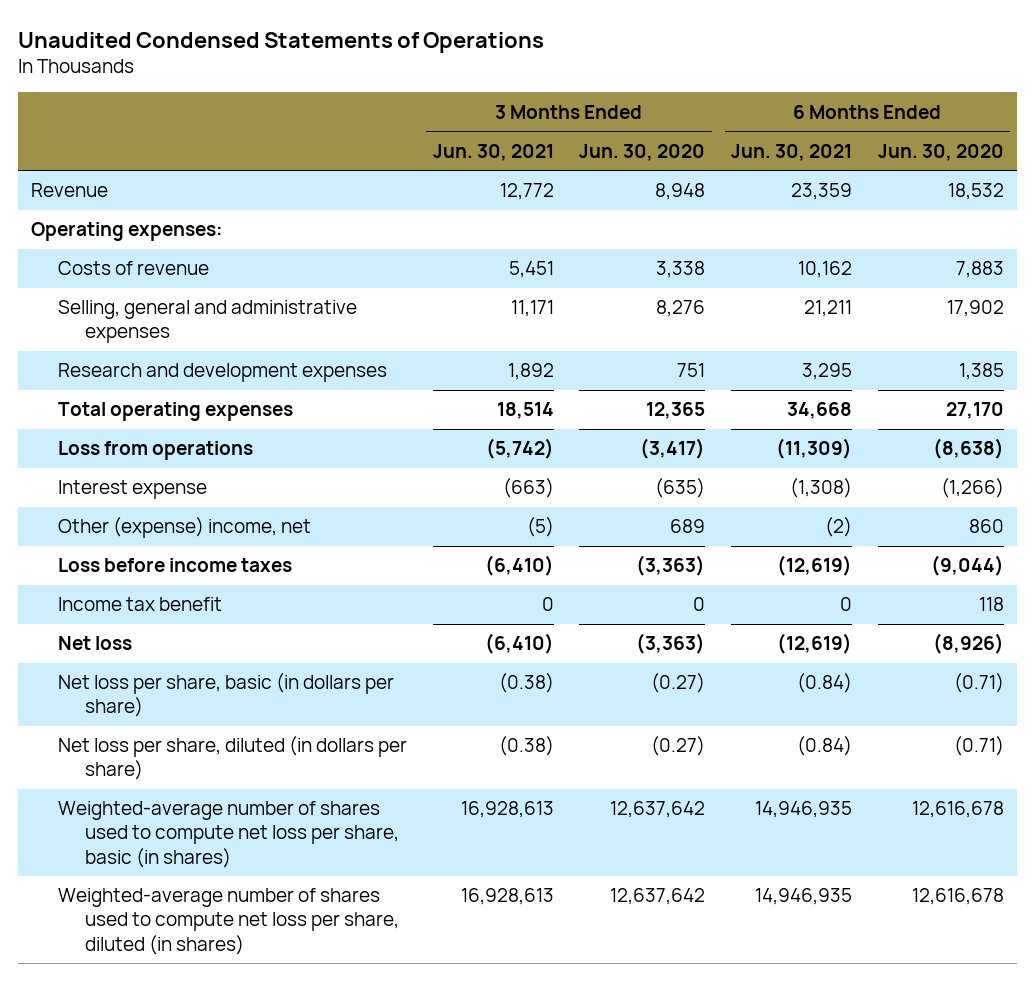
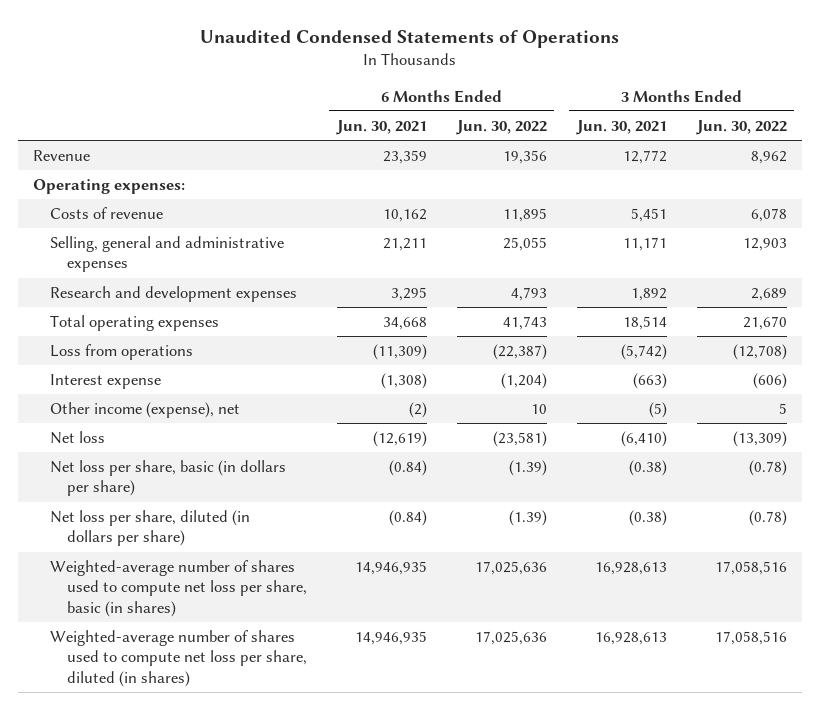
[579,143,706,161] Jun. 30, 2020 -> none
[877,143,1004,161] Jun. 30, 2020 -> none
none -> [455,120,547,136] Jun. 30, 2022
none -> [695,120,787,136] Jun. 30, 2022
[57,558,292,573] Loss before income taxes -> none
[57,597,222,612] Income tax benefit -> none
[57,517,311,539] Other (expense) income, net -> [49,402,240,419] Other income (expense), net

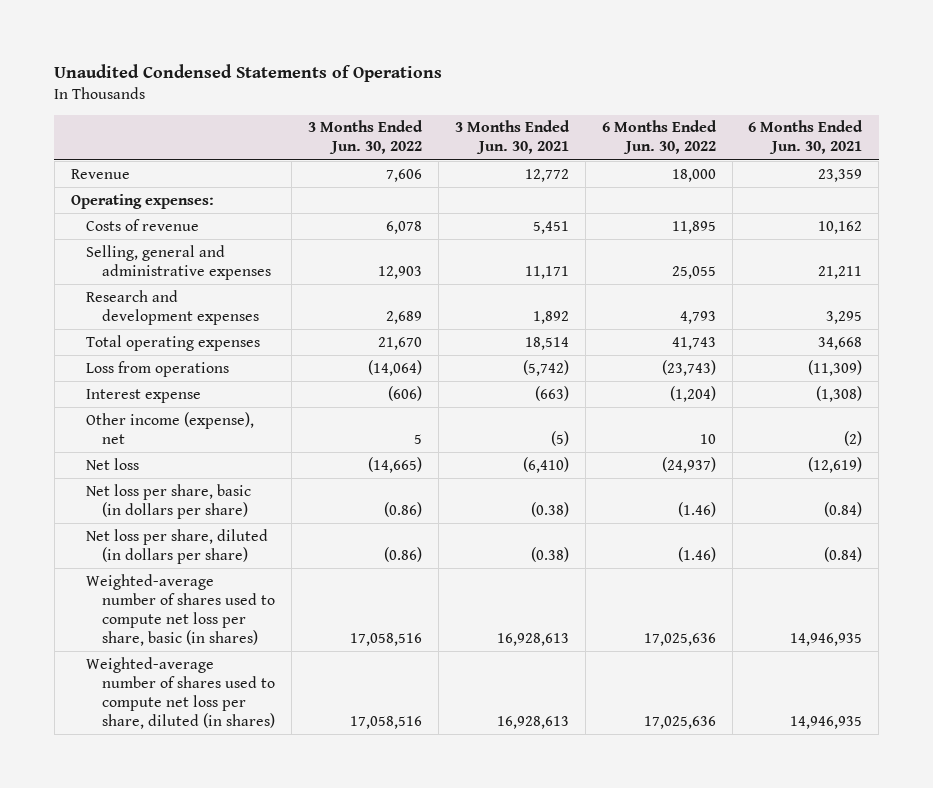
[502,150,547,165] 19,356 -> [671,168,716,182] 18,000
[750,151,787,165] 8,962 -> [385,168,422,182] 7,606
[492,344,547,361] (22,387) -> [661,359,716,376] (23,743)
[732,344,787,361] (12,708) -> [367,359,422,376] (14,064)
[492,431,547,448] (23,581) -> [661,456,716,473] (24,937)
[732,431,787,448] (13,309) -> [367,456,422,473] (14,665)
[508,460,547,477] (1.39) -> [677,501,716,517] (1.46)
[748,460,787,477] (0.78) -> [383,501,422,517] (0.86)
[508,510,547,527] (1.39) -> [677,546,716,562] (1.46)
[748,510,787,527] (0.78) -> [383,546,422,562] (0.86)

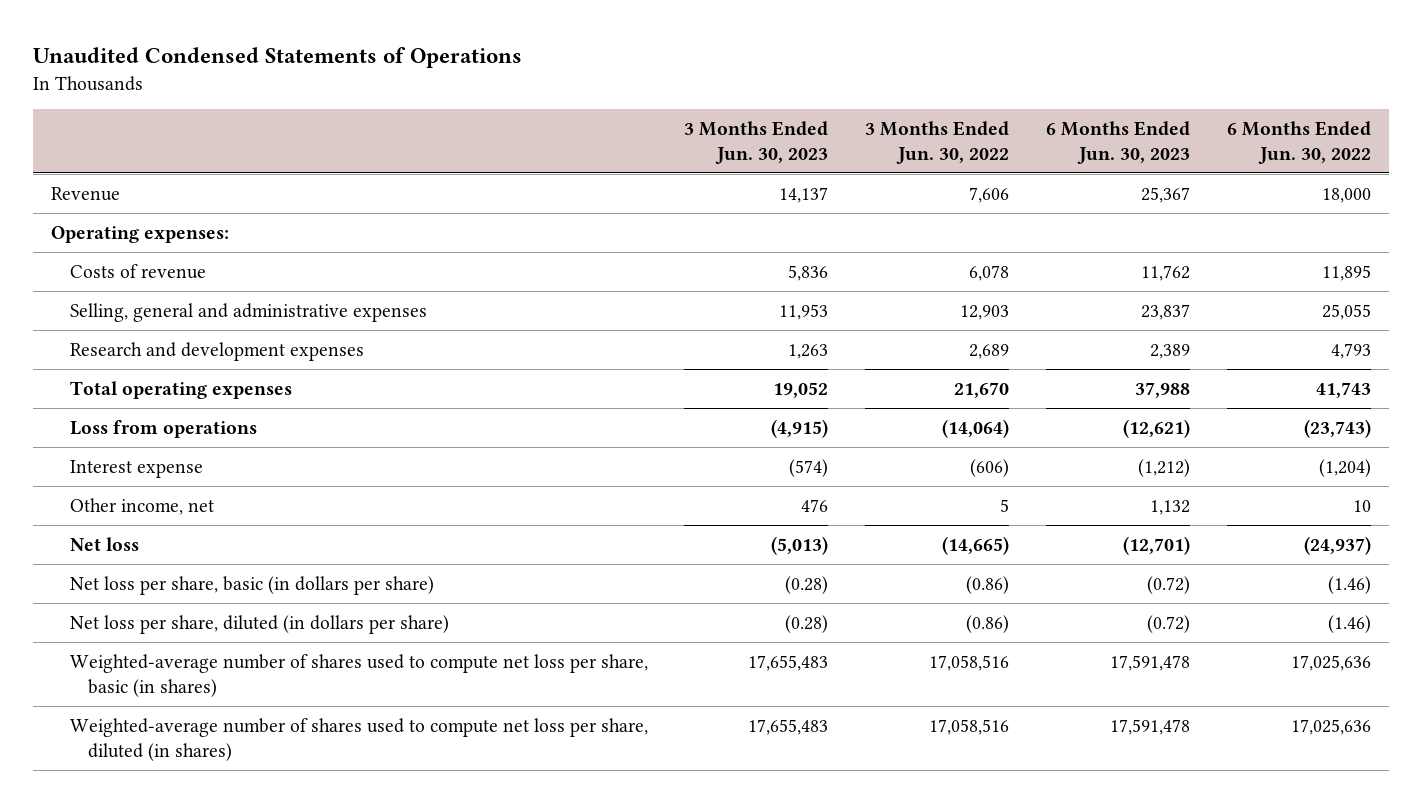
[454,120,570,155] 3 Months Ended Jun. 30, 2021 -> none
[748,120,864,155] 6 Months Ended Jun. 30, 2021 -> none
none -> [684,121,829,164] 3 Months Ended Jun. 30, 2023
none -> [1046,121,1191,164] 6 Months Ended Jun. 30, 2023
[86,411,255,444] Other income (expense), net -> [69,497,214,515] Other income, net

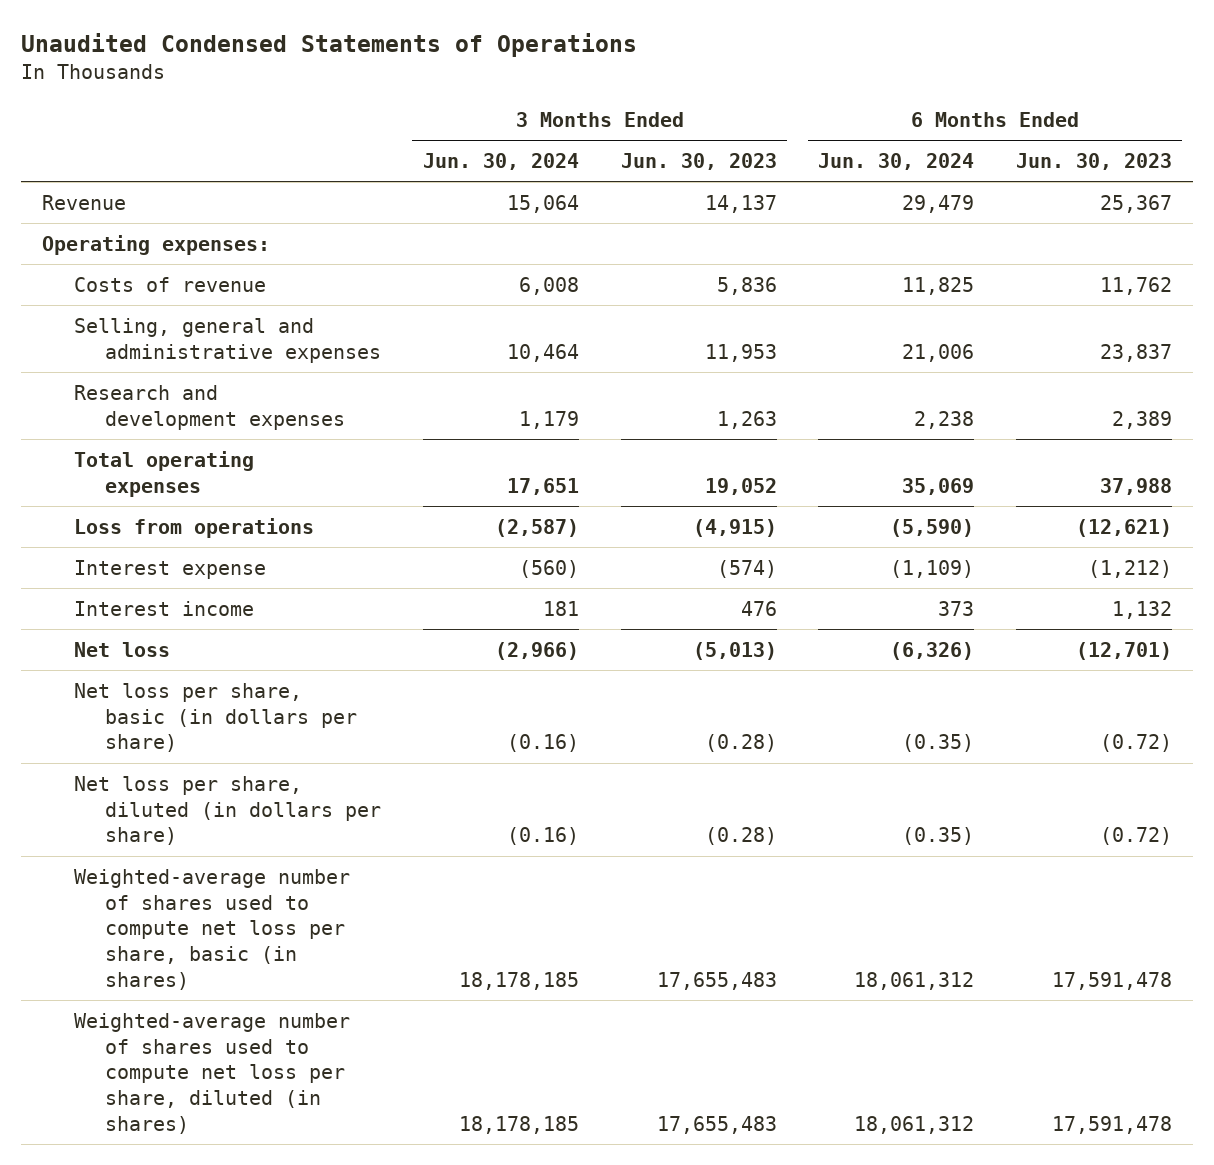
[865,121,1010,164] 3 Months Ended Jun. 30, 2022 -> none
[1226,121,1371,164] 6 Months Ended Jun. 30, 2022 -> none
none -> [422,153,579,171] Jun. 30, 2024
none -> [818,153,975,171] Jun. 30, 2024
[69,497,214,515] Other income, net -> [73,600,254,616] Interest income

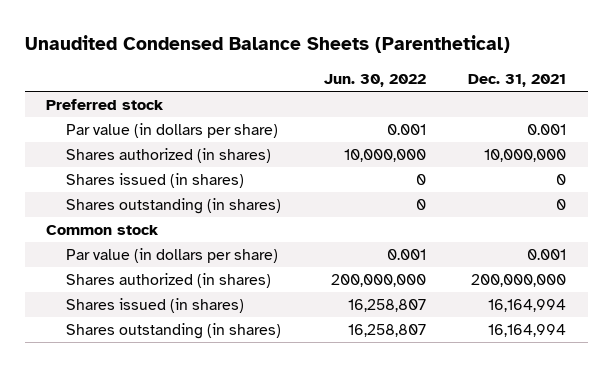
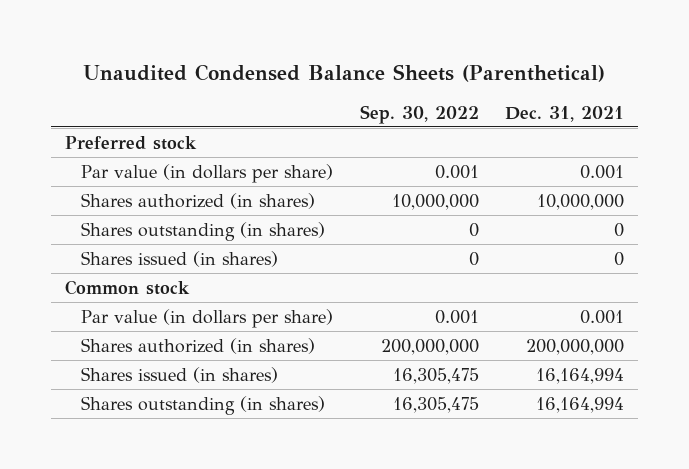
[323,74,426,88] Jun. 30, 2022 -> none
none -> [359,104,479,124] Sep. 30, 2022
[66,173,245,189] Shares issued (in shares) -> [80,250,278,267] Shares issued (in shares)

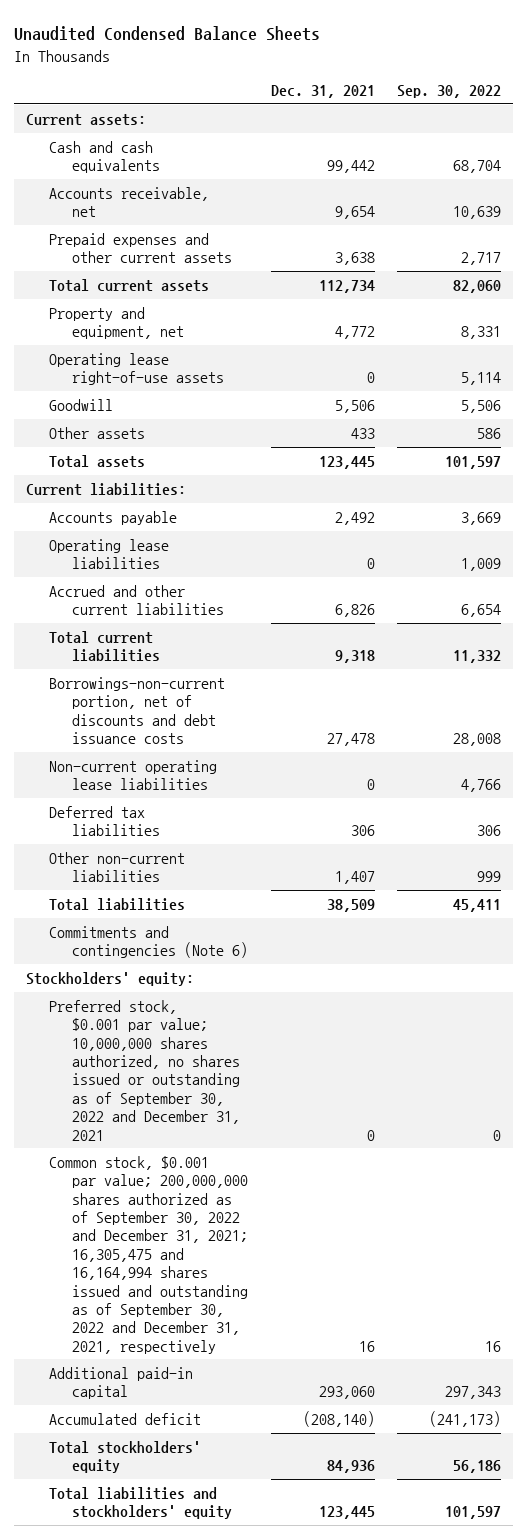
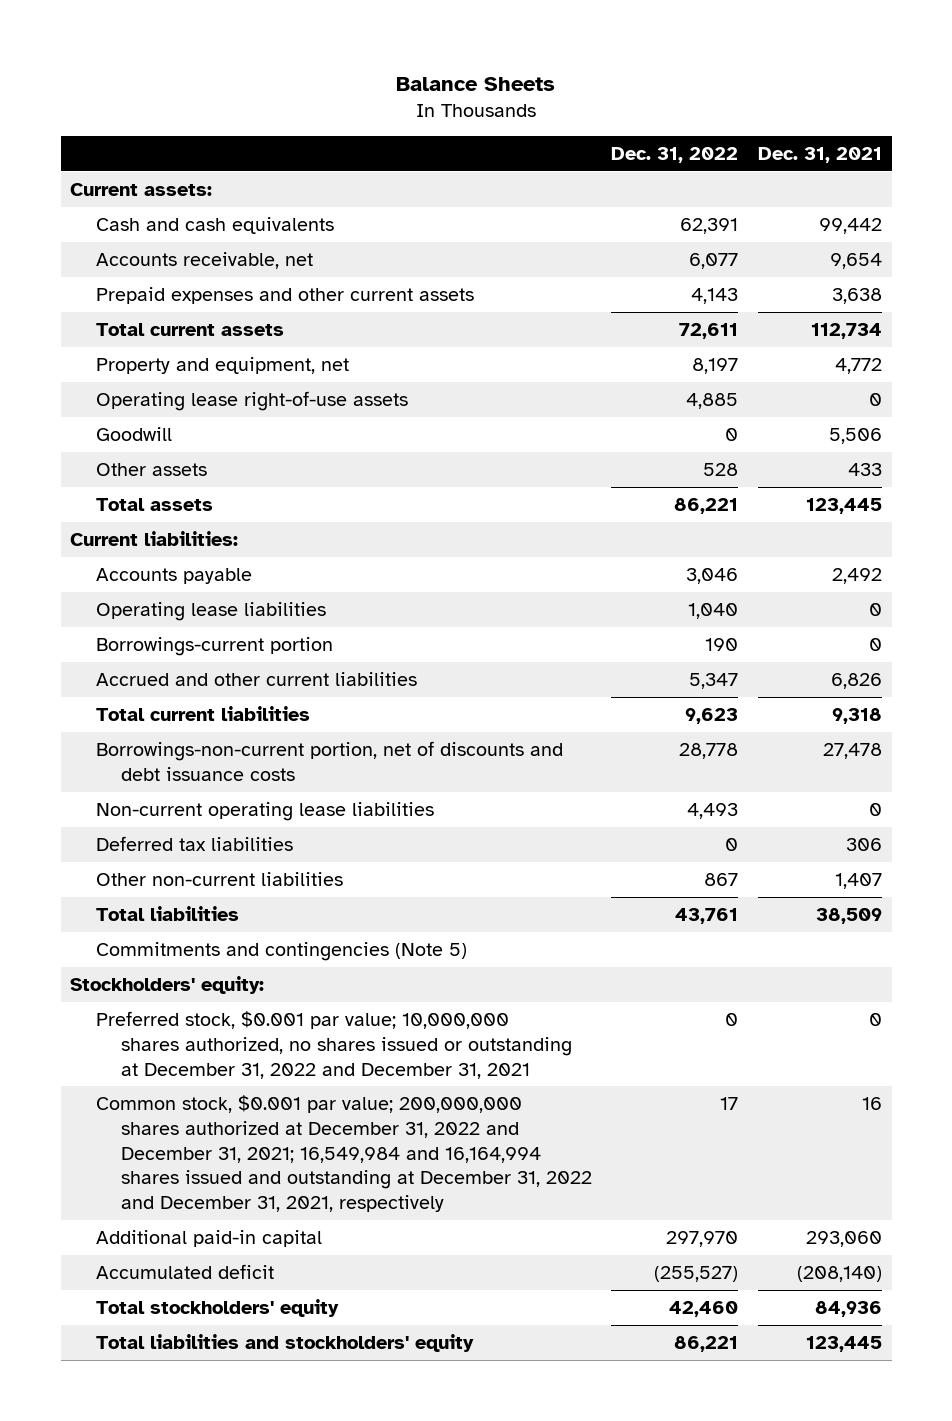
[14,26,321,42] Unaudited Condensed Balance Sheets -> [396,76,556,91] Balance Sheets
[397,85,502,99] Sep. 30, 2022 -> none
none -> [611,146,739,163] Dec. 31, 2022
none -> [95,636,333,656] Borrowings-current portion
[48,925,248,959] Commitments and contingencies (Note 6) -> [95,941,467,961] Commitments and contingencies (Note 5)
[48,999,240,1141] Preferred stock, $0.001 par value; 10,000,000 shares authorized, no shares issued or outstanding as of September 30, 2022 and December 31, 2021 -> [95,1010,572,1079] Preferred stock, $0.001 par value; 10,000,000 shares authorized, no shares issued or outstanding at December 31, 2022 and December 31, 2021
[48,1155,248,1354] Common stock, $0.001 par value; 200,000,000 shares authorized as of September 30, 2022 and December 31, 2021; 16,305,475 and 16,164,994 shares issued and outstanding as of September 30, 2022 and December 31, 2021, respectively -> [95,1094,592,1213] Common stock, $0.001 par value; 200,000,000 shares authorized at December 31, 2022 and December 31, 2021; 16,549,984 and 16,164,994 shares issued and outstanding at December 31, 2022 and December 31, 2021, respectively

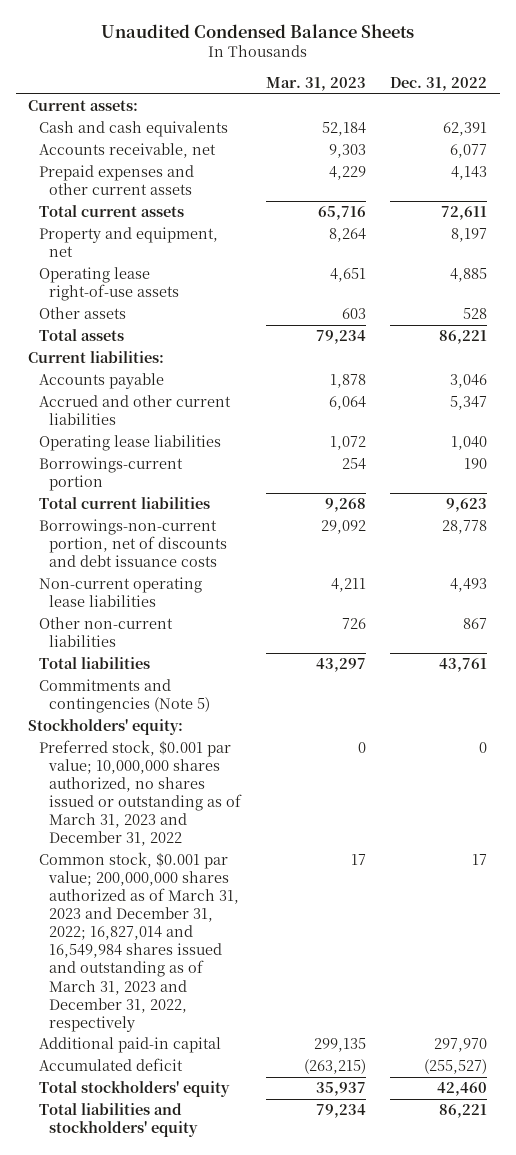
[396,76,556,91] Balance Sheets -> [100,24,414,39] Unaudited Condensed Balance Sheets
[757,146,882,163] Dec. 31, 2021 -> none
none -> [265,76,366,91] Mar. 31, 2023
[95,426,172,441] Goodwill -> none
[95,671,417,686] Accrued and other current liabilities -> [38,395,231,426] Accrued and other current liabilities
[95,835,293,851] Deferred tax liabilities -> none
[95,1010,572,1079] Preferred stock, $0.001 par value; 10,000,000 shares authorized, no shares issued or outstanding at December 31, 2022 and December 31, 2021 -> [38,740,242,847] Preferred stock, $0.001 par value; 10,000,000 shares authorized, no shares issued or outstanding as of March 31, 2023 and December 31, 2022
[95,1094,592,1213] Common stock, $0.001 par value; 200,000,000 shares authorized at December 31, 2022 and December 31, 2021; 16,549,984 and 16,164,994 shares issued and outstanding at December 31, 2022 and December 31, 2021, respectively -> [38,852,239,1032] Common stock, $0.001 par value; 200,000,000 shares authorized as of March 31, 2023 and December 31, 2022; 16,827,014 and 16,549,984 shares issued and outstanding as of March 31, 2023 and December 31, 2022, respectively

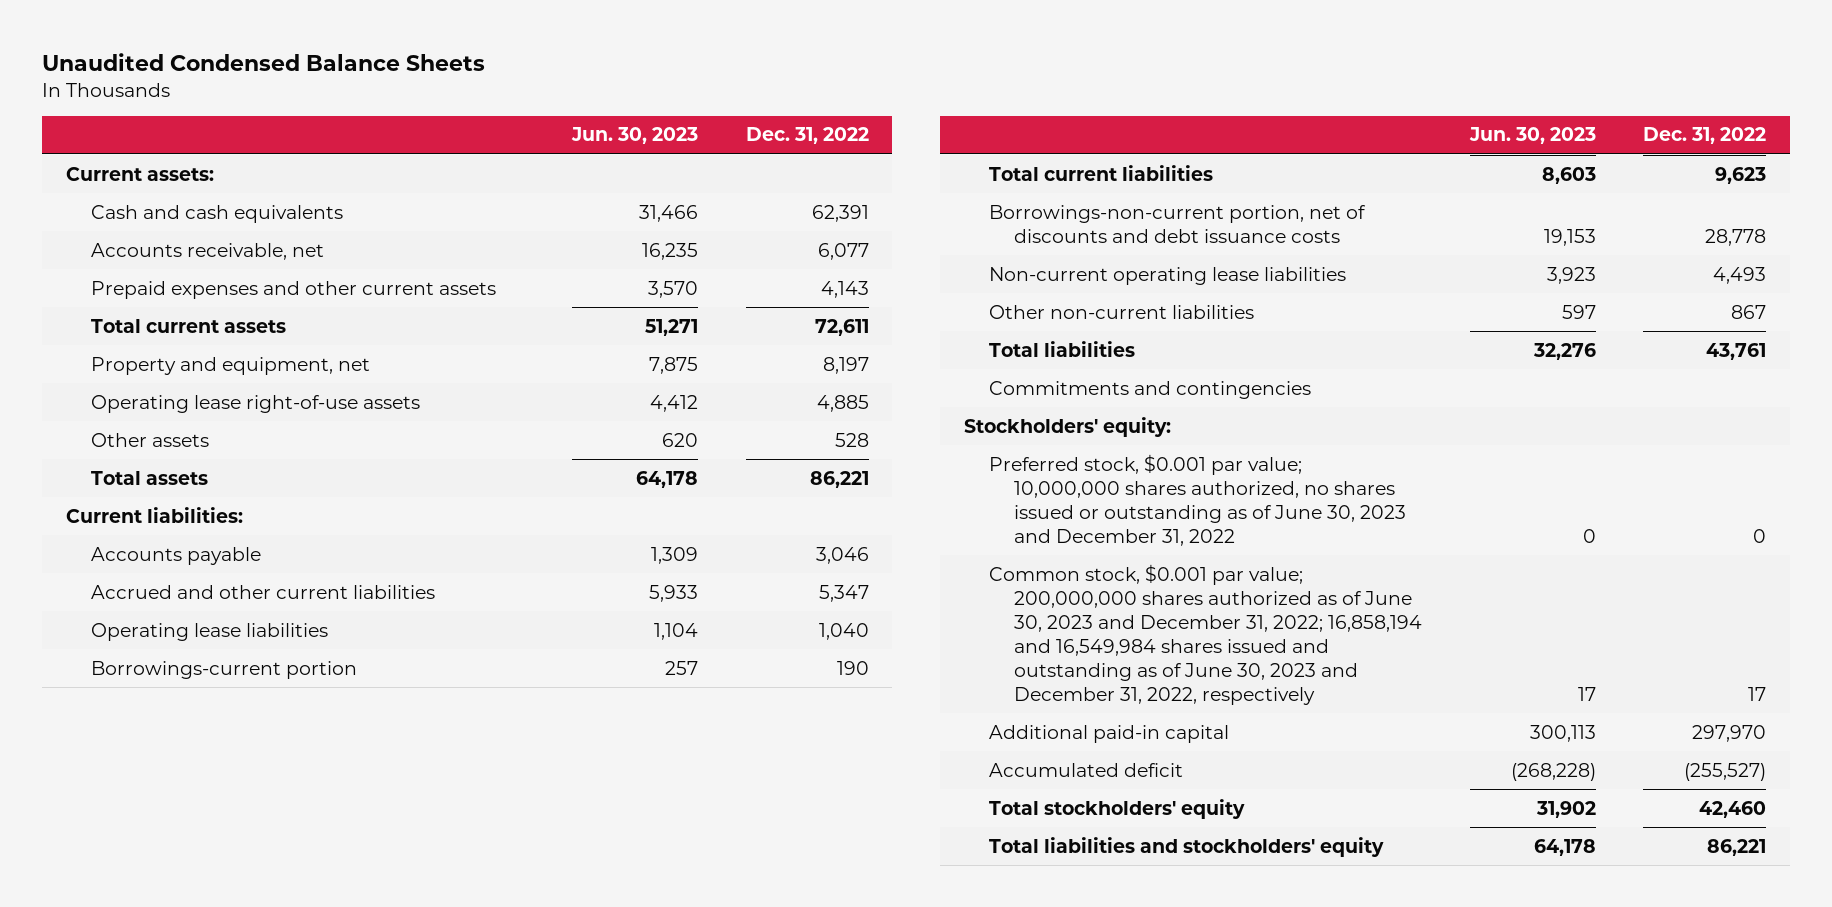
[265,76,366,91] Mar. 31, 2023 -> none
none -> [570,127,698,145] Jun. 30, 2023
[38,679,210,714] Commitments and contingencies (Note 5) -> [988,380,1311,399] Commitments and contingencies
[38,740,242,847] Preferred stock, $0.001 par value; 10,000,000 shares authorized, no shares issued or outstanding as of March 31, 2023 and December 31, 2022 -> [988,453,1406,546] Preferred stock, $0.001 par value; 10,000,000 shares authorized, no shares issued or outstanding as of June 30, 2023 and December 31, 2022
[38,852,239,1032] Common stock, $0.001 par value; 200,000,000 shares authorized as of March 31, 2023 and December 31, 2022; 16,827,014 and 16,549,984 shares issued and outstanding as of March 31, 2023 and December 31, 2022, respectively -> [988,563,1422,705] Common stock, $0.001 par value; 200,000,000 shares authorized as of June 30, 2023 and December 31, 2022; 16,858,194 and 16,549,984 shares issued and outstanding as of June 30, 2023 and December 31, 2022, respectively

